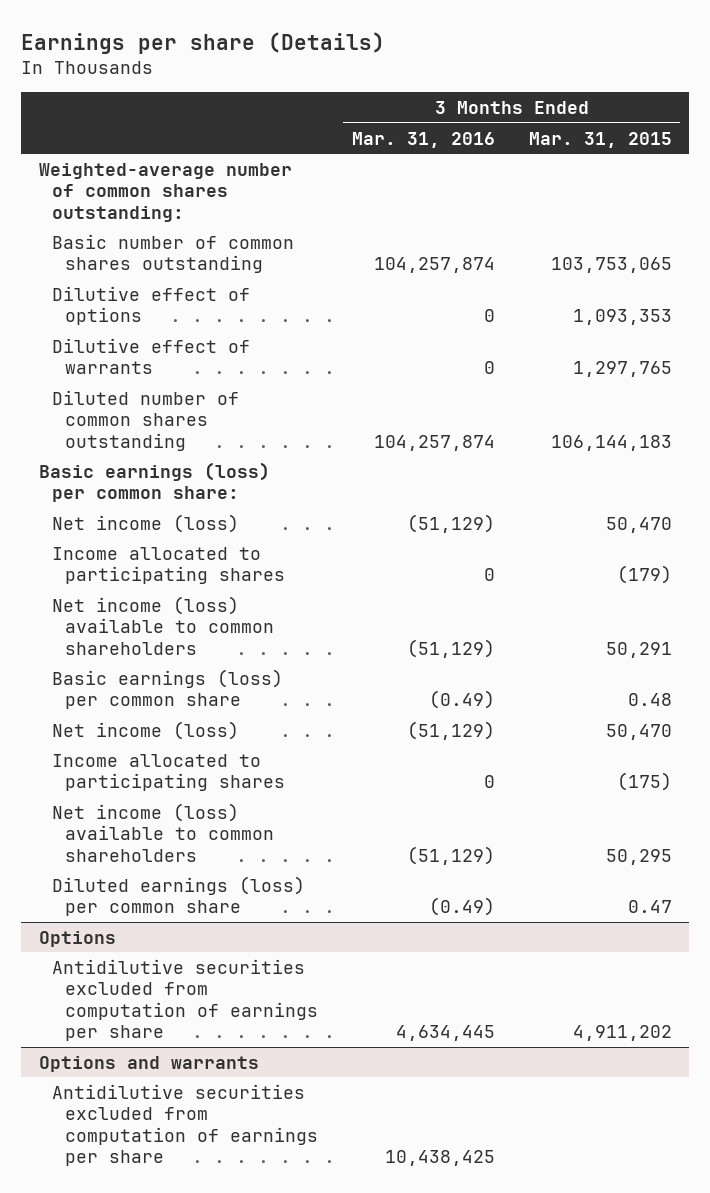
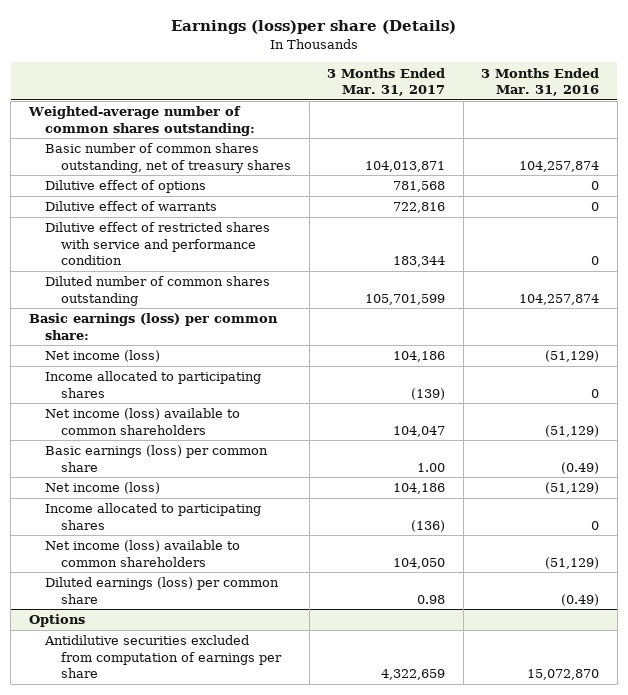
[21,31,386,54] Earnings per share (Details) -> [171,20,457,35] Earnings (loss)per share (Details)
[528,131,672,148] Mar. 31, 2015 -> none
none -> [327,67,446,96] 3 Months Ended Mar. 31, 2017
[51,233,294,274] Basic number of common shares outstanding -> [45,143,292,173] Basic number of common shares outstanding, net of treasury shares
none -> [45,222,271,265] Dilutive effect of restricted shares with service and performance condition
[38,1055,259,1072] Options and warrants -> none
[51,1083,318,1167] Antidilutive securities excluded from computation of earnings per share -> none
[395,1025,495,1042] 4,634,445 -> [527,668,600,680] 15,072,870

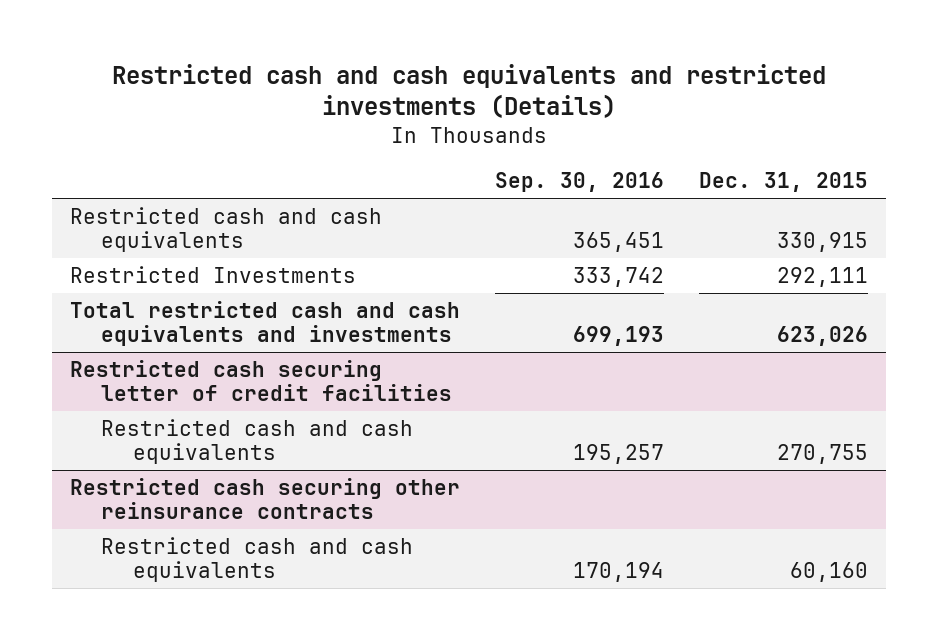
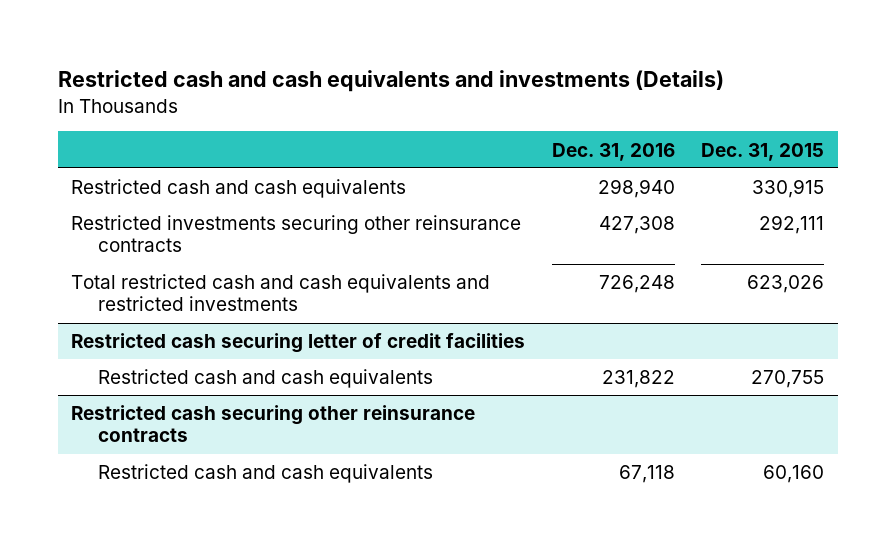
[112,63,827,119] Restricted cash and cash equivalents and restricted investments (Details) -> [58,70,725,93] Restricted cash and cash equivalents and investments (Details)
[495,172,665,193] Sep. 30, 2016 -> none
none -> [551,142,675,161] Dec. 31, 2016
[69,265,356,283] Restricted Investments -> [71,215,522,253] Restricted investments securing other reinsurance contracts
[69,300,460,347] Total restricted cash and cash equivalents and investments -> [71,274,491,312] Total restricted cash and cash equivalents and restricted investments

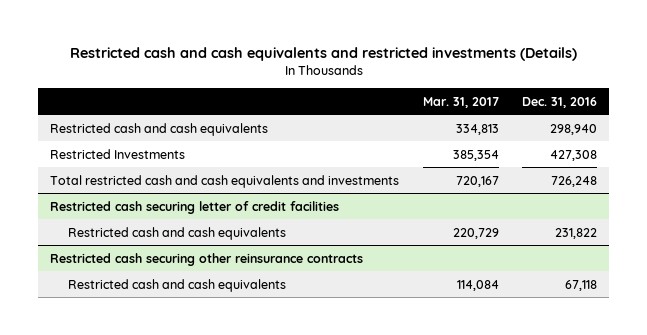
[58,70,725,93] Restricted cash and cash equivalents and investments (Details) -> [69,47,577,62] Restricted cash and cash equivalents and restricted investments (Details)
[701,142,825,161] Dec. 31, 2015 -> none
none -> [422,96,499,108] Mar. 31, 2017
[71,215,522,253] Restricted investments securing other reinsurance contracts -> [50,148,186,159] Restricted Investments
[71,274,491,312] Total restricted cash and cash equivalents and restricted investments -> [50,174,400,188] Total restricted cash and cash equivalents and investments

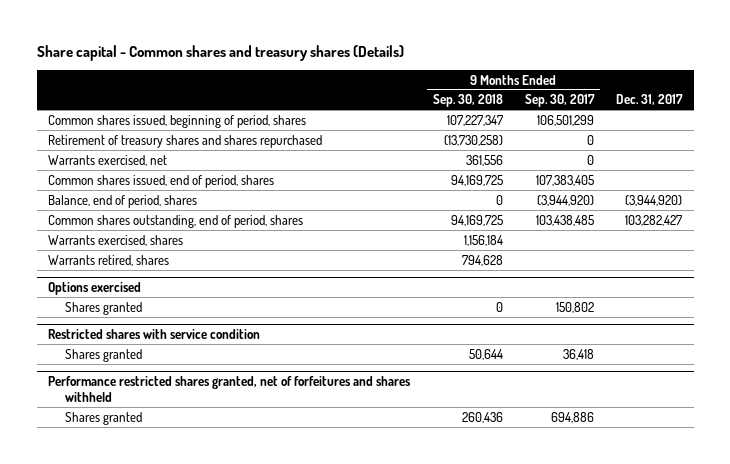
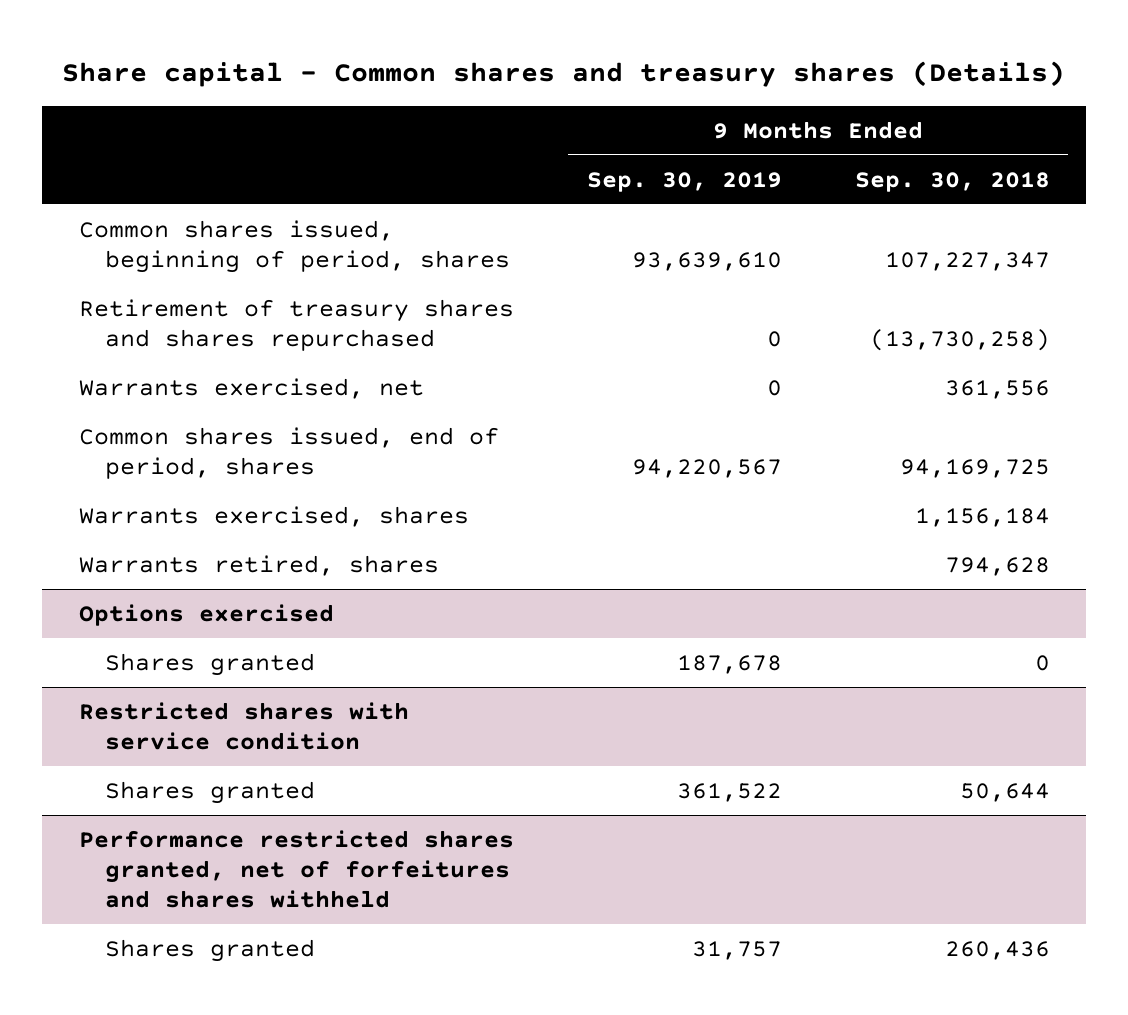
[524,94,595,108] Sep. 30, 2017 -> none
[616,94,684,106] Dec. 31, 2017 -> none
none -> [586,171,782,192] Sep. 30, 2019
[48,194,198,208] Balance, end of period, shares -> none
[48,214,304,228] Common shares outstanding, end of period, shares -> none

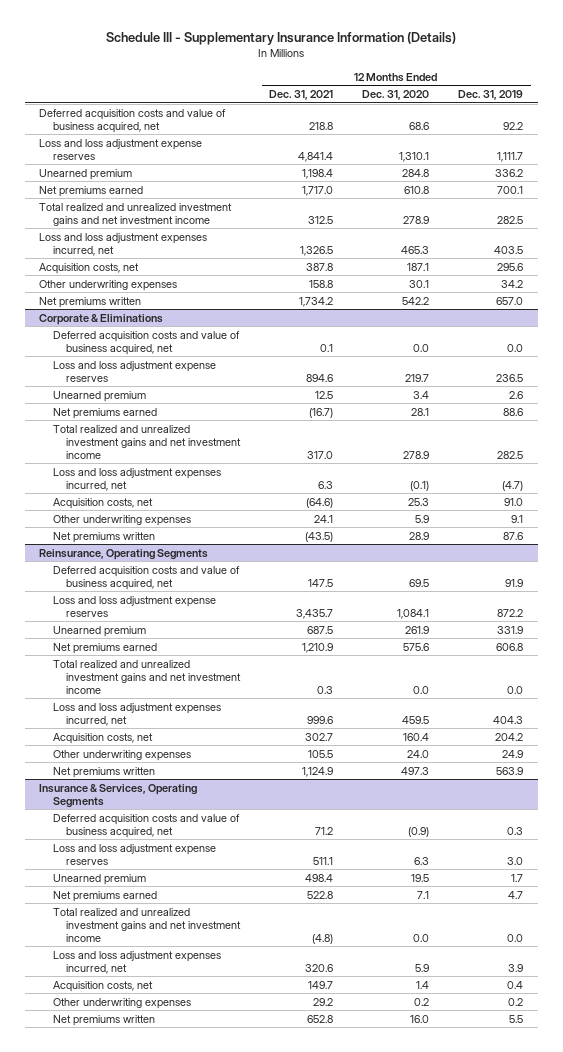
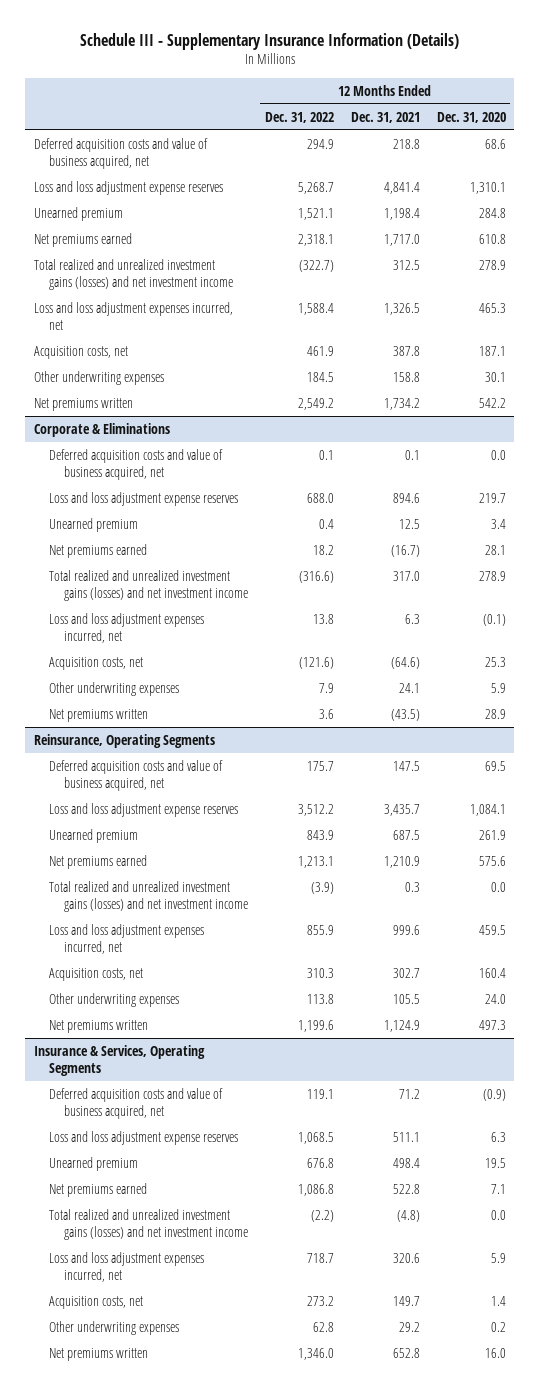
[458,90,524,101] Dec. 31, 2019 -> none
none -> [264,111,334,123] Dec. 31, 2022
[39,202,233,226] Total realized and unrealized investment gains and net investment income -> [33,258,233,290] Total realized and unrealized investment gains (losses) and net investment income
[52,424,242,459] Total realized and unrealized investment gains and net investment income -> [48,569,248,601] Total realized and unrealized investment gains (losses) and net investment income
[52,659,242,694] Total realized and unrealized investment gains and net investment income -> [48,880,248,912] Total realized and unrealized investment gains (losses) and net investment income
[52,907,242,942] Total realized and unrealized investment gains and net investment income -> [48,1208,248,1240] Total realized and unrealized investment gains (losses) and net investment income

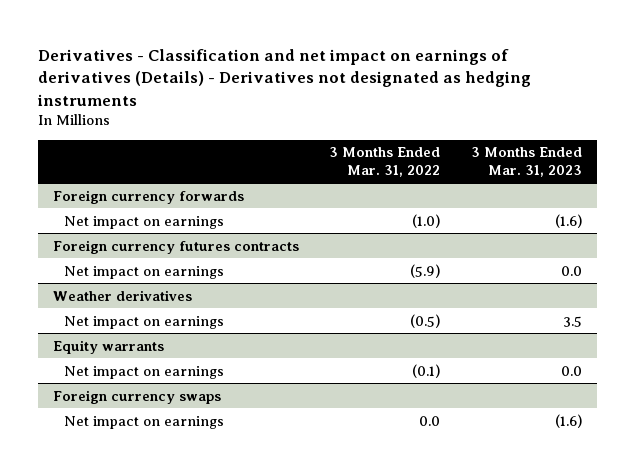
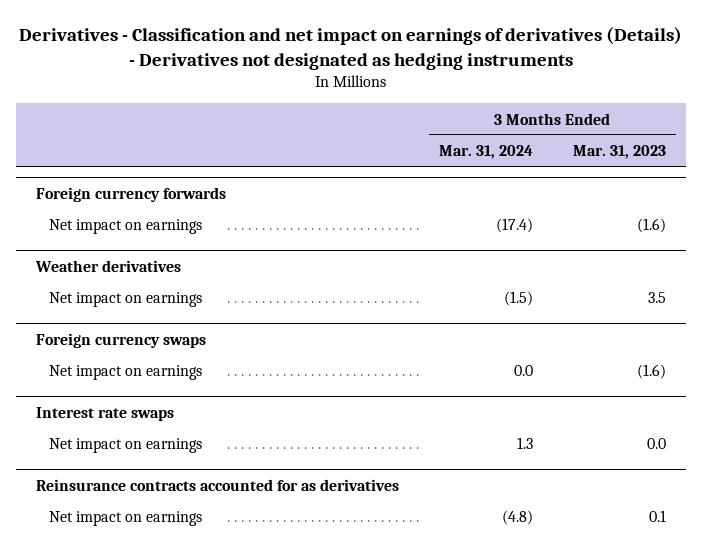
[329,147,441,177] 3 Months Ended Mar. 31, 2022 -> none
none -> [438,145,533,160] Mar. 31, 2024
[53,239,300,254] Foreign currency futures contracts -> none
[64,265,225,279] Net impact on earnings -> none
[53,339,165,354] Equity warrants -> none
[64,365,225,379] Net impact on earnings -> none
none -> [35,406,174,421] Interest rate swaps
none -> [48,438,202,454] Net impact on earnings
none -> [35,478,399,491] Reinsurance contracts accounted for as derivatives
none -> [48,511,202,527] Net impact on earnings

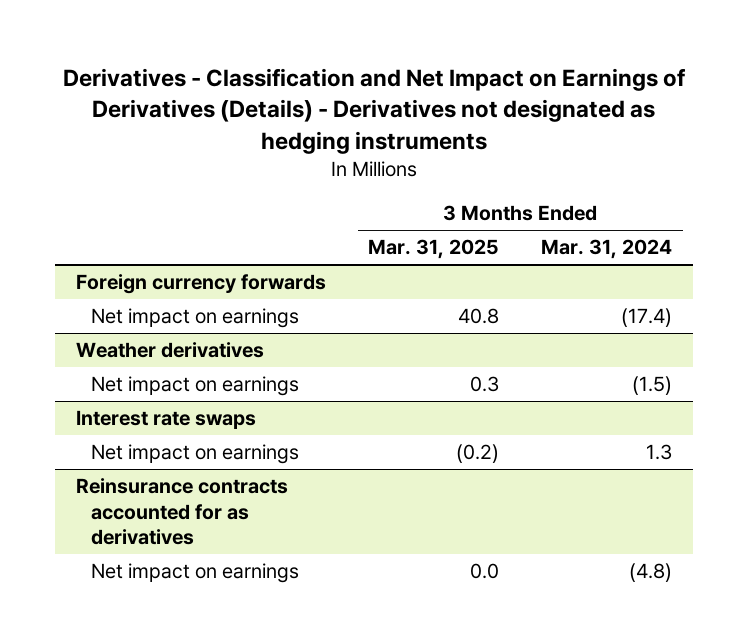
[18,26,682,70] Derivatives - Classification and net impact on earnings of derivatives (Details) - Derivatives not designated as hedging instruments -> [63,68,687,154] Derivatives - Classification and Net Impact on Earnings of Derivatives (Details) - Derivatives not designated as hedging instruments
[572,145,666,160] Mar. 31, 2023 -> none
none -> [368,239,500,260] Mar. 31, 2025
[35,332,206,348] Foreign currency swaps -> none
[48,365,202,381] Net impact on earnings -> none

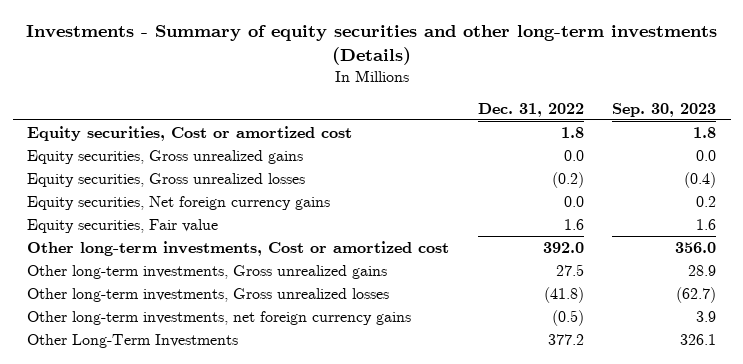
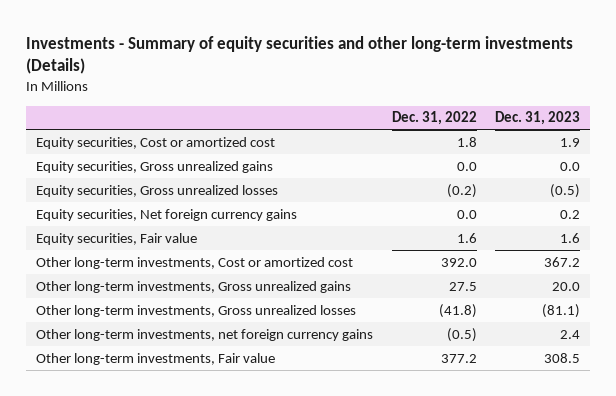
[612,102,717,117] Sep. 30, 2023 -> none
none -> [495,111,581,126] Dec. 31, 2023
[26,333,238,348] Other Long-Term Investments -> [35,352,275,365] Other long-term investments, Fair value

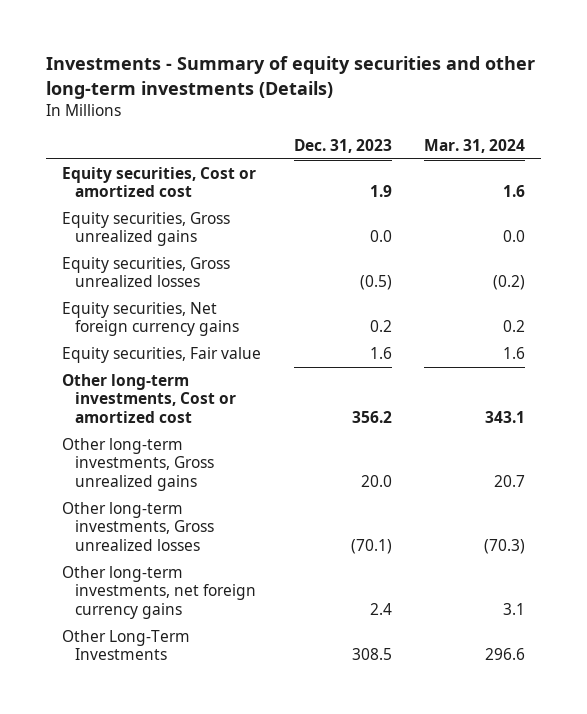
[391,111,477,126] Dec. 31, 2022 -> none
none -> [424,138,526,153] Mar. 31, 2024
[544,256,581,267] 367.2 -> [351,410,392,423] 356.2
[542,303,581,318] (81.1) -> [350,538,392,554] (70.1)
[35,352,275,365] Other long-term investments, Fair value -> [62,630,191,661] Other Long-Term Investments

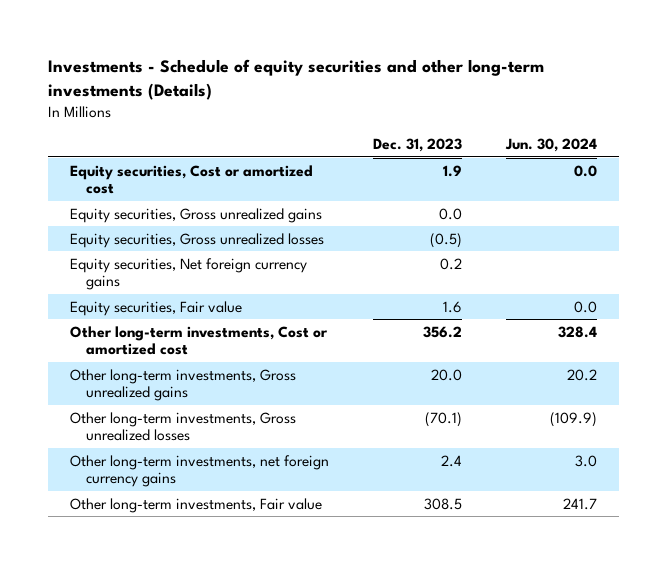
[45,56,535,99] Investments - Summary of equity securities and other long-term investments (Details) -> [48,59,545,100] Investments - Schedule of equity securities and other long-term investments (Details)
[424,138,526,153] Mar. 31, 2024 -> none
none -> [504,138,597,153] Jun. 30, 2024
[62,630,191,661] Other Long-Term Investments -> [70,497,323,513] Other long-term investments, Fair value

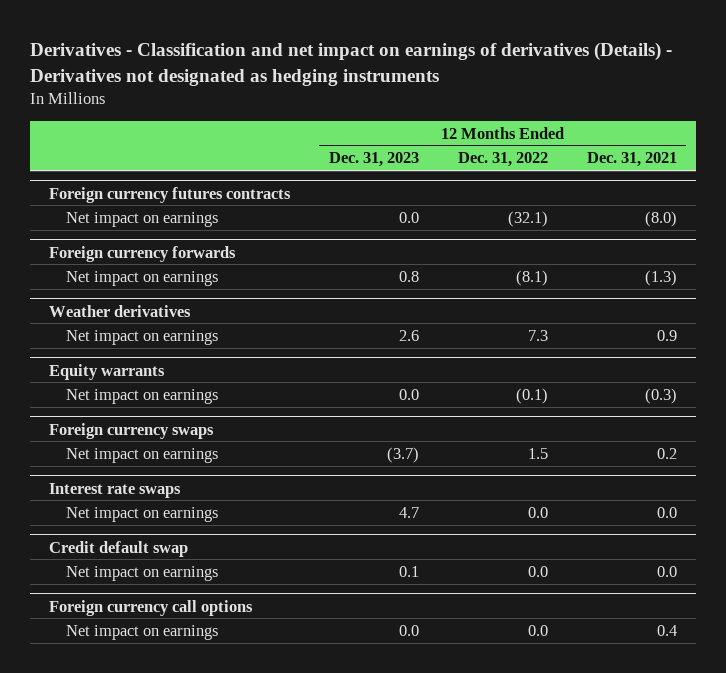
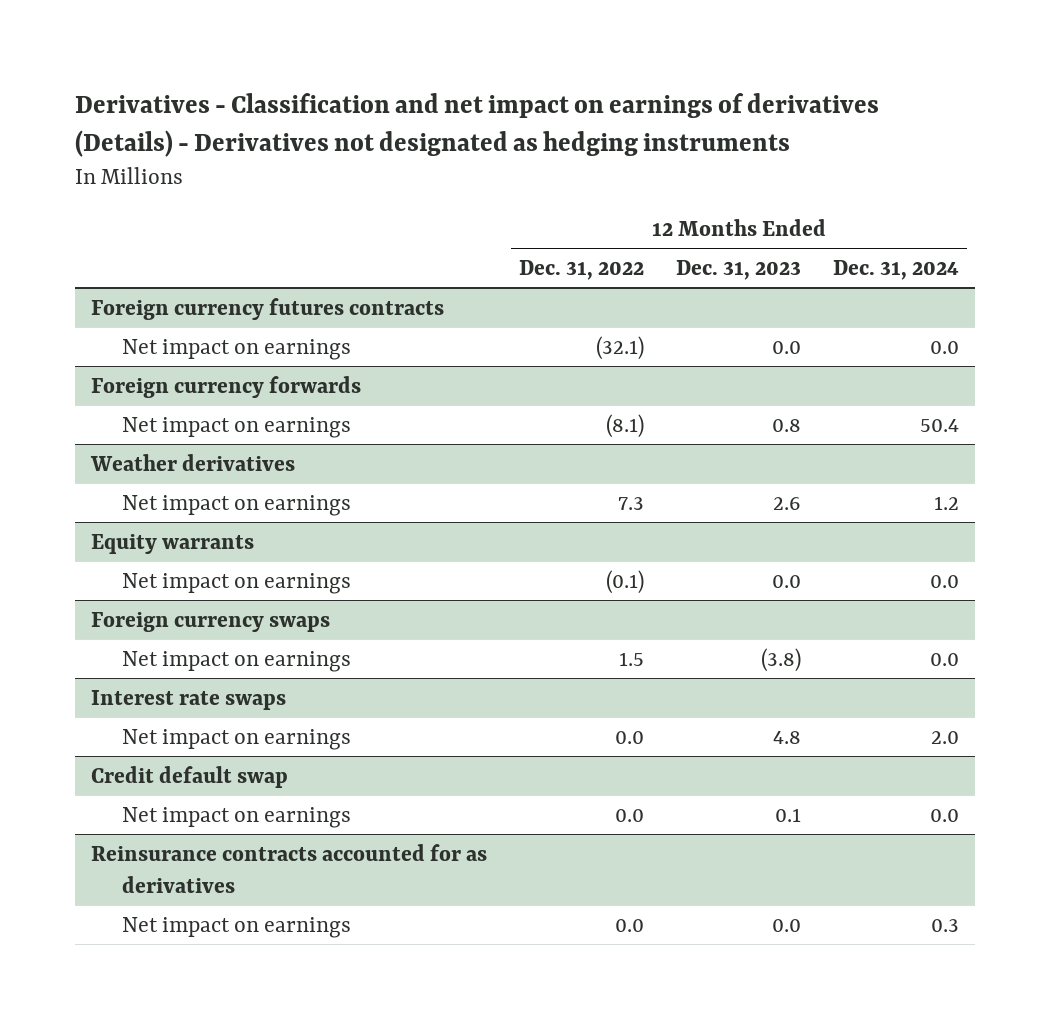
[586,152,677,168] Dec. 31, 2021 -> none
none -> [833,259,960,280] Dec. 31, 2024
[387,446,420,463] (3.7) -> [761,647,802,672] (3.8)
[399,506,420,518] 4.7 -> [773,730,802,744] 4.8
[49,599,254,616] Foreign currency call options -> [90,843,487,893] Reinsurance contracts accounted for as derivatives

